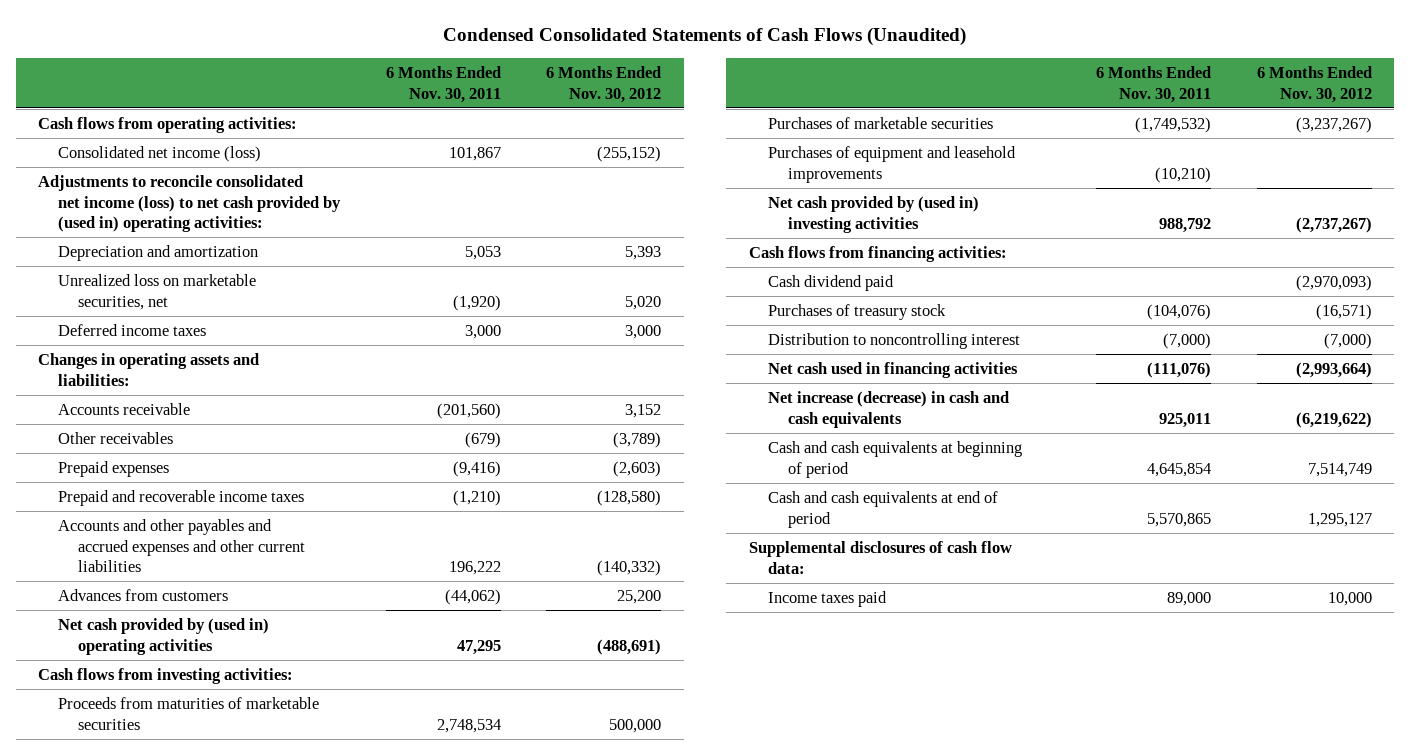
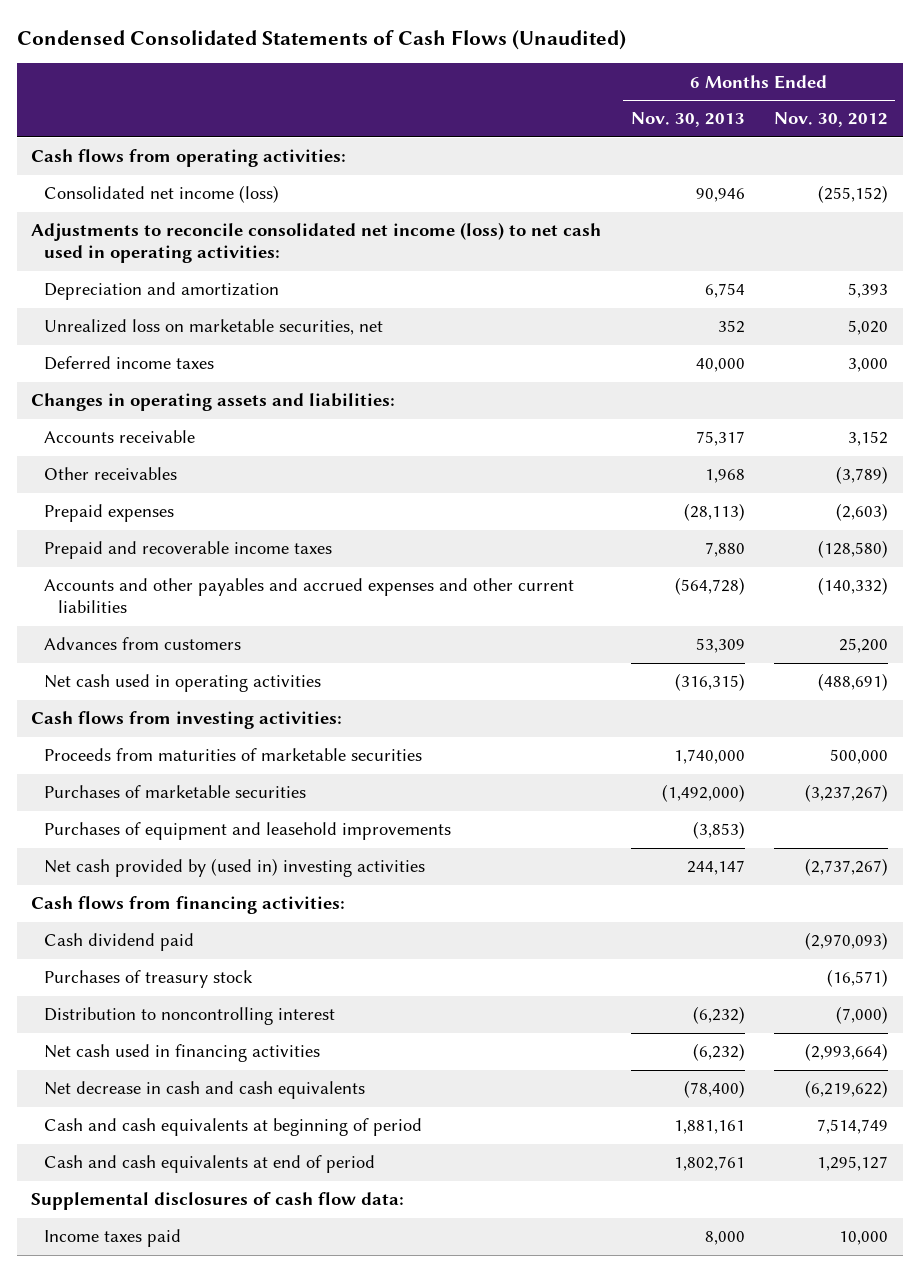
[385,66,501,103] 6 Months Ended Nov. 30, 2011 -> none
none -> [630,112,745,128] Nov. 30, 2013
[38,175,342,233] Adjustments to reconcile consolidated net income (loss) to net cash provided by (used in) operating activities: -> [31,222,602,264] Adjustments to reconcile consolidated net income (loss) to net cash used in operating activities:
[58,618,270,655] Net cash provided by (used in) operating activities -> [44,674,322,693] Net cash used in operating activities
[768,391,1010,428] Net increase (decrease) in cash and cash equivalents -> [44,1081,366,1100] Net decrease in cash and cash equivalents

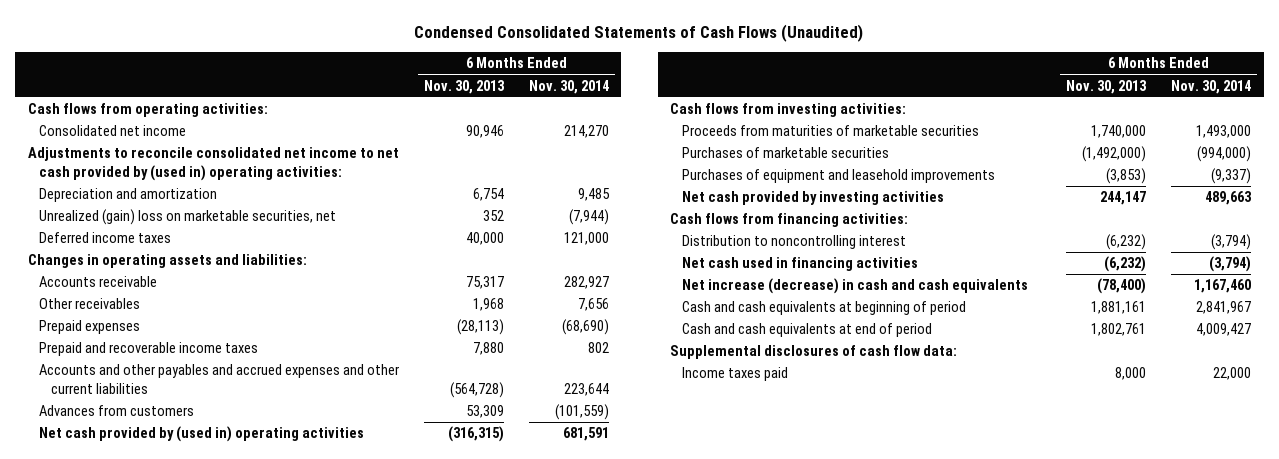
[773,112,888,128] Nov. 30, 2012 -> none
none -> [528,79,609,94] Nov. 30, 2014
[44,185,280,204] Consolidated net income (loss) -> [39,125,187,137] Consolidated net income
[31,222,602,264] Adjustments to reconcile consolidated net income (loss) to net cash used in operating activities: -> [27,147,399,181] Adjustments to reconcile consolidated net income to net cash provided by (used in) operating activities:
[44,319,384,336] Unrealized loss on marketable securities, net -> [39,209,337,226] Unrealized (gain) loss on marketable securities, net
[44,674,322,693] Net cash used in operating activities -> [39,426,365,443] Net cash provided by (used in) operating activities
[44,858,426,878] Net cash provided by (used in) investing activities -> [681,191,944,206] Net cash provided by investing activities
[44,933,195,952] Cash dividend paid -> none
[44,970,254,989] Purchases of treasury stock -> none
[44,1081,366,1100] Net decrease in cash and cash equivalents -> [681,278,1028,295] Net increase (decrease) in cash and cash equivalents

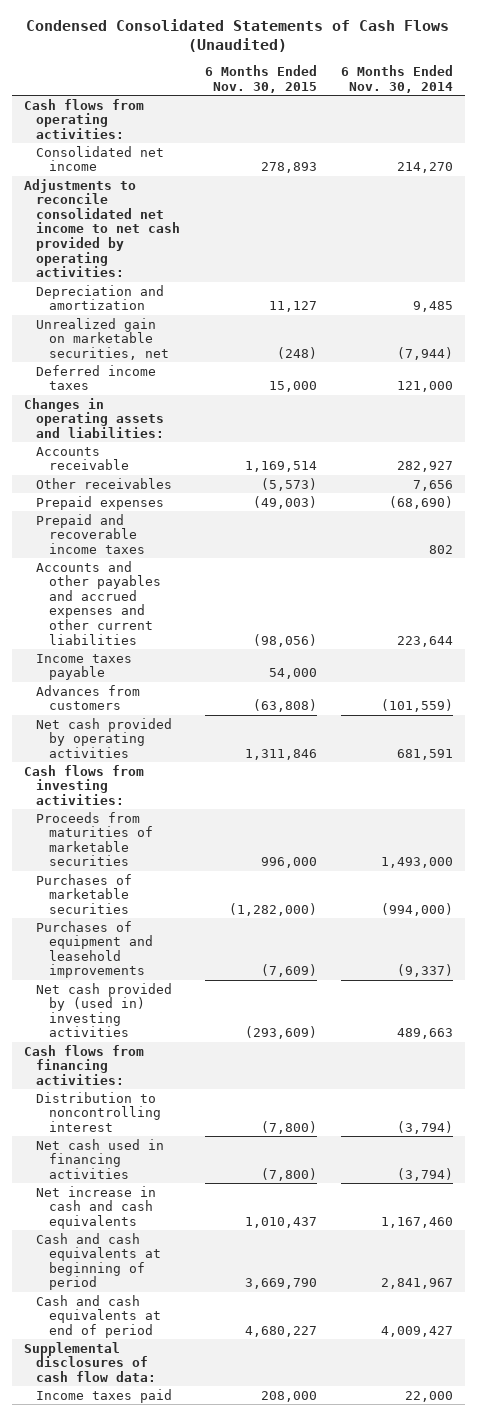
[424,79,506,94] Nov. 30, 2013 -> none
none -> [204,65,317,93] 6 Months Ended Nov. 30, 2015
[27,147,399,181] Adjustments to reconcile consolidated net income to net cash provided by (used in) operating activities: -> [23,178,181,278] Adjustments to reconcile consolidated net income to net cash provided by operating activities:
[39,209,337,226] Unrealized (gain) loss on marketable securities, net -> [36,317,169,360] Unrealized gain on marketable securities, net
none -> [36,653,133,681] Income taxes payable
[39,426,365,443] Net cash provided by (used in) operating activities -> [36,717,173,758] Net cash provided by operating activities
[681,191,944,206] Net cash provided by investing activities -> [36,982,173,1038] Net cash provided by (used in) investing activities
[681,278,1028,295] Net increase (decrease) in cash and cash equivalents -> [36,1185,157,1229] Net increase in cash and cash equivalents

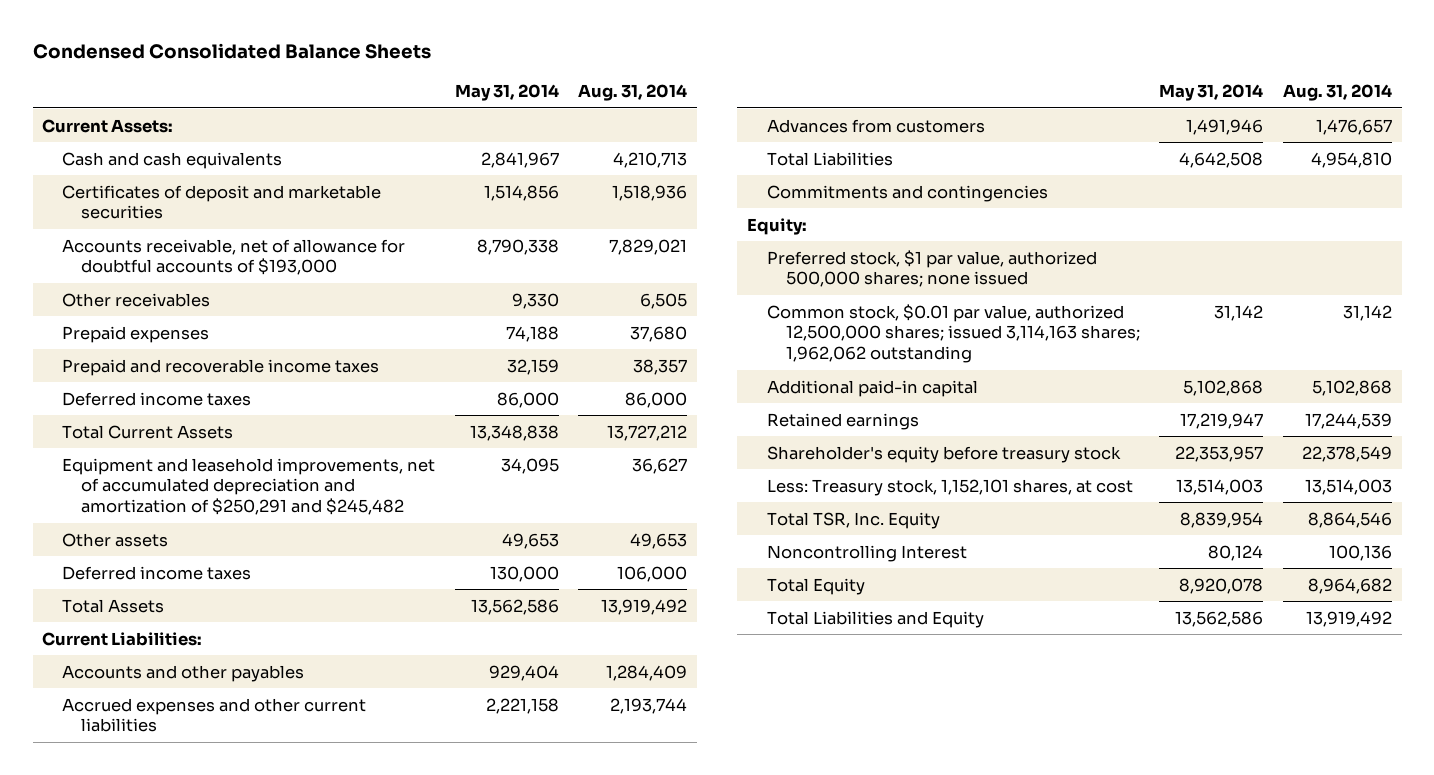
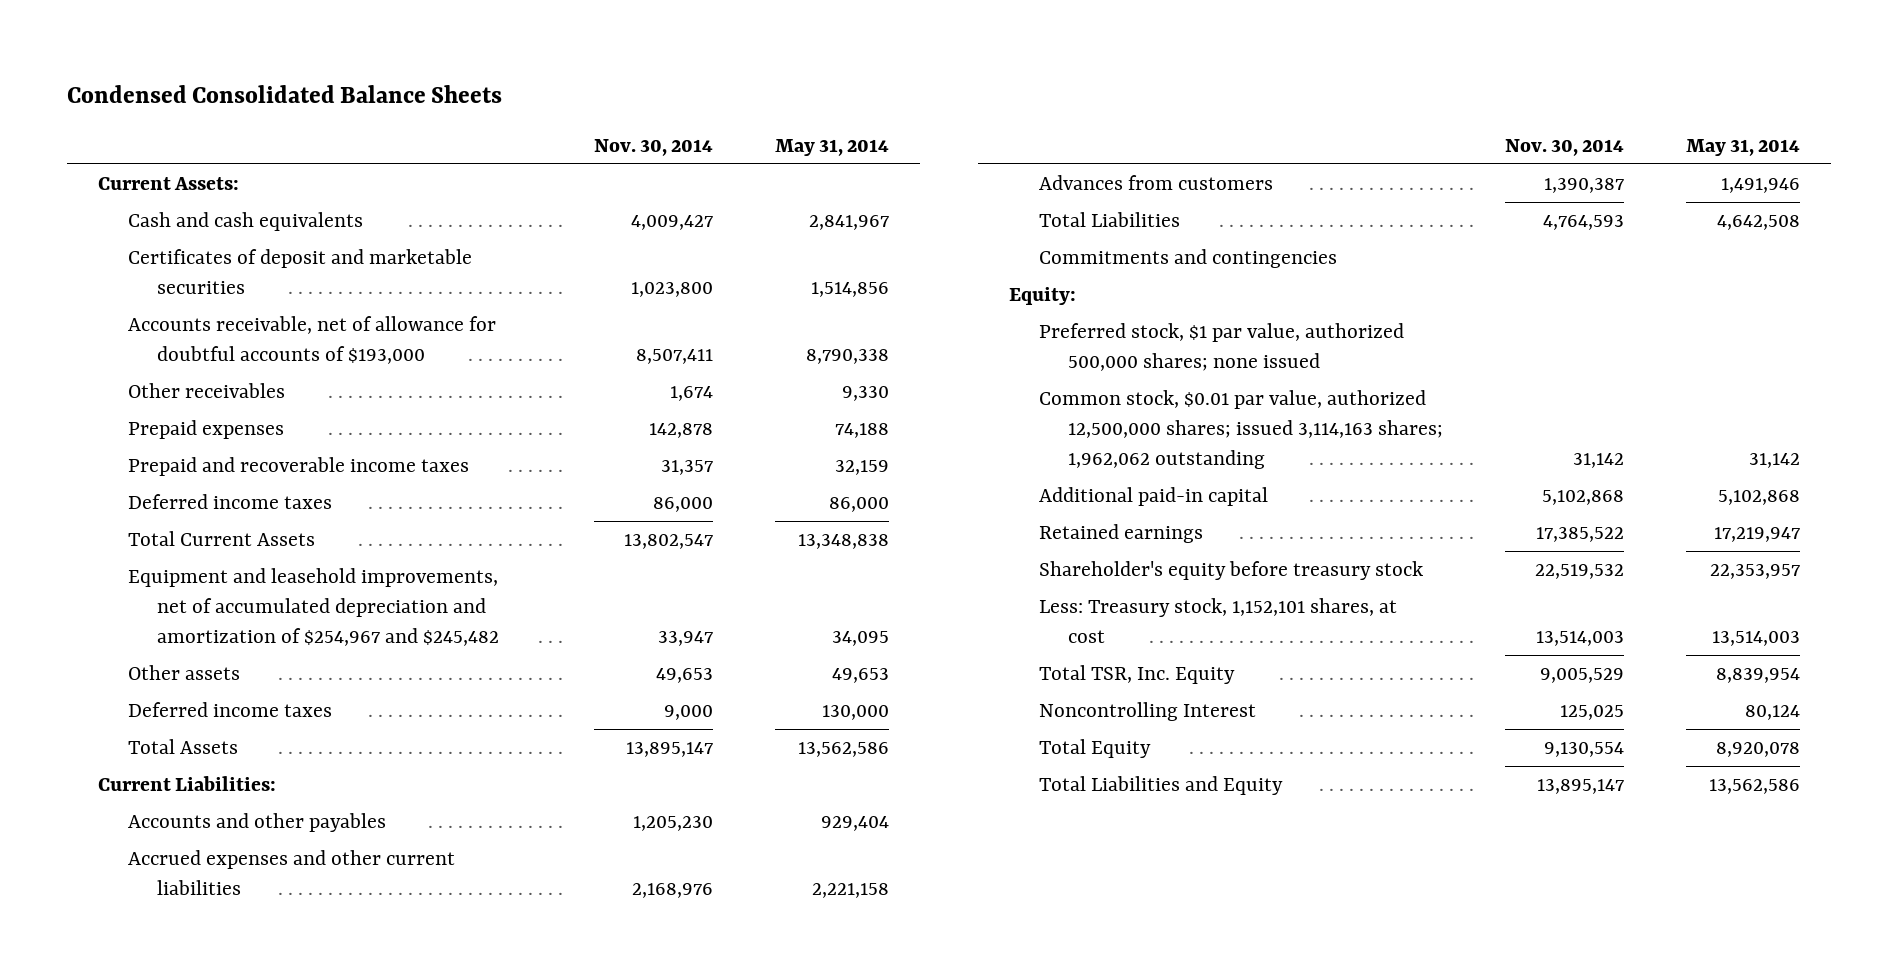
[578,83,688,101] Aug. 31, 2014 -> none
none -> [594,138,714,156] Nov. 30, 2014
[61,457,435,516] Equipment and leasehold improvements, net of accumulated depreciation and amortization of $250,291 and $245,482 -> [127,568,500,647] Equipment and leasehold improvements, net of accumulated depreciation and amortization of $254,967 and $245,482

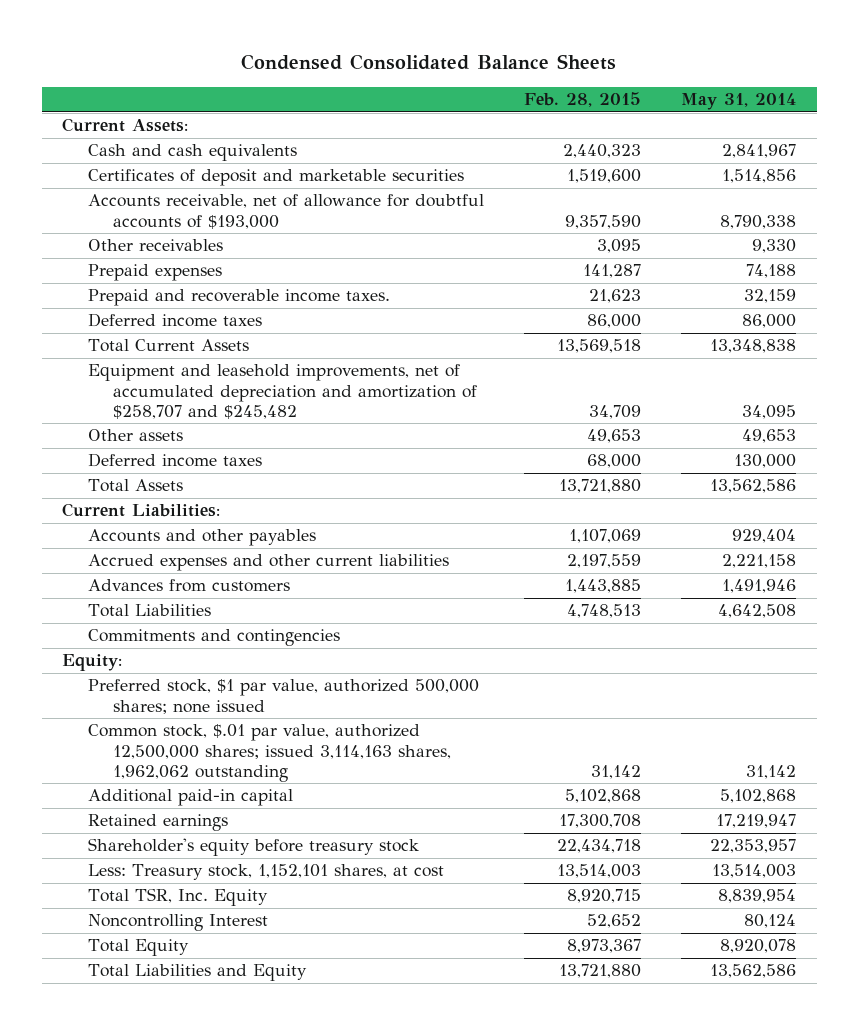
[594,138,714,156] Nov. 30, 2014 -> none
none -> [524,92,642,108] Feb. 28, 2015
[127,457,469,477] Prepaid and recoverable income taxes -> [87,289,390,307] Prepaid and recoverable income taxes.
[127,568,500,647] Equipment and leasehold improvements, net of accumulated depreciation and amortization of $254,967 and $245,482 -> [87,364,478,420] Equipment and leasehold improvements, net of accumulated depreciation and amortization of $258,707 and $245,482
[1038,390,1444,470] Common stock, $0.01 par value, authorized 12,500,000 shares; issued 3,114,163 shares; 1,962,062 outstanding -> [87,724,452,783] Common stock, $.01 par value, authorized 12,500,000 shares; issued 3,114,163 shares, 1,962,062 outstanding

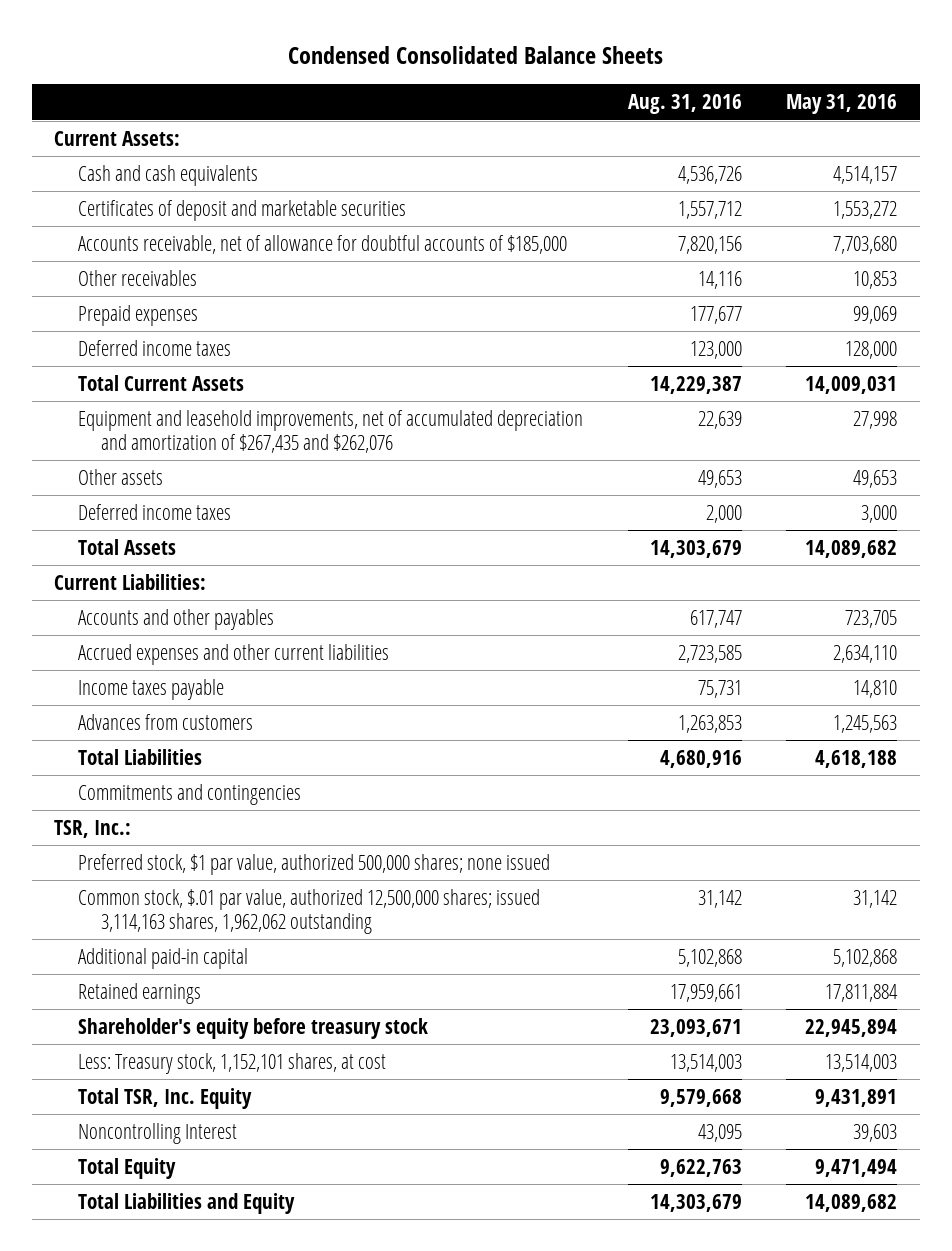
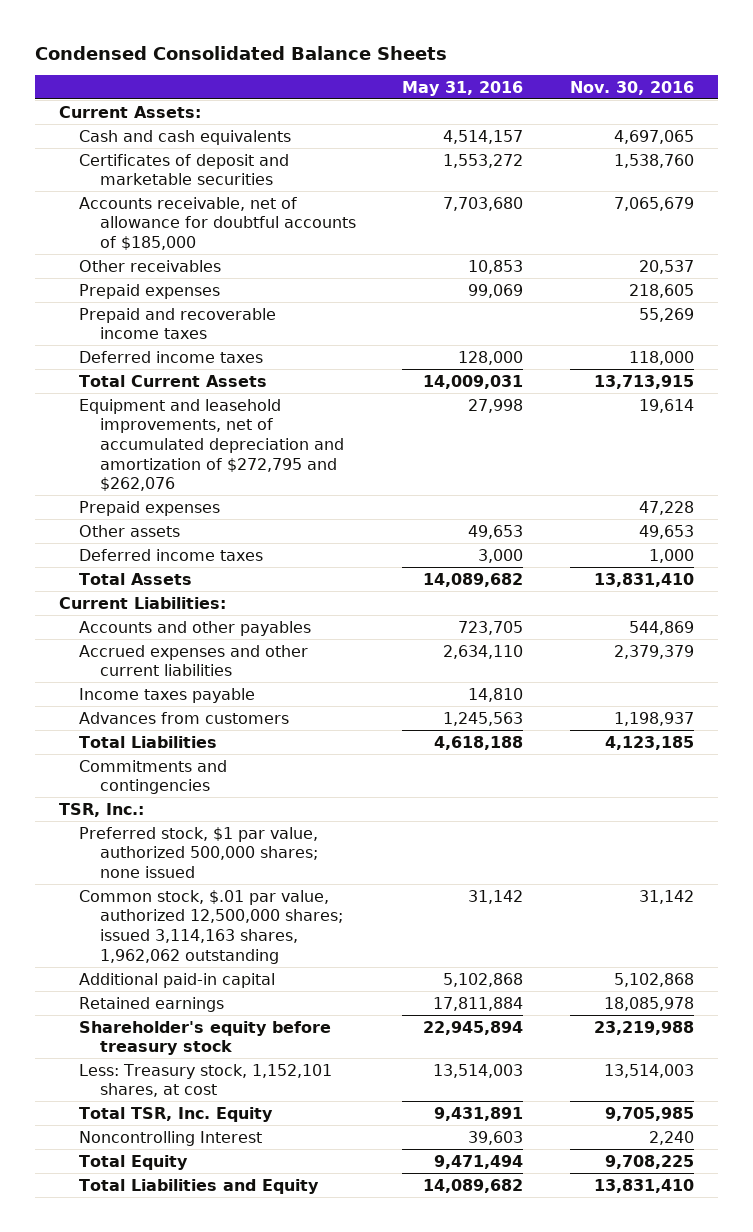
[627,94,742,115] Aug. 31, 2016 -> none
none -> [570,80,695,95] Nov. 30, 2016
none -> [79,307,277,340] Prepaid and recoverable income taxes
[77,409,583,453] Equipment and leasehold improvements, net of accumulated depreciation and amortization of $267,435 and $262,076 -> [79,398,344,492] Equipment and leasehold improvements, net of accumulated depreciation and amortization of $272,795 and $262,076
none -> [79,500,221,516] Prepaid expenses

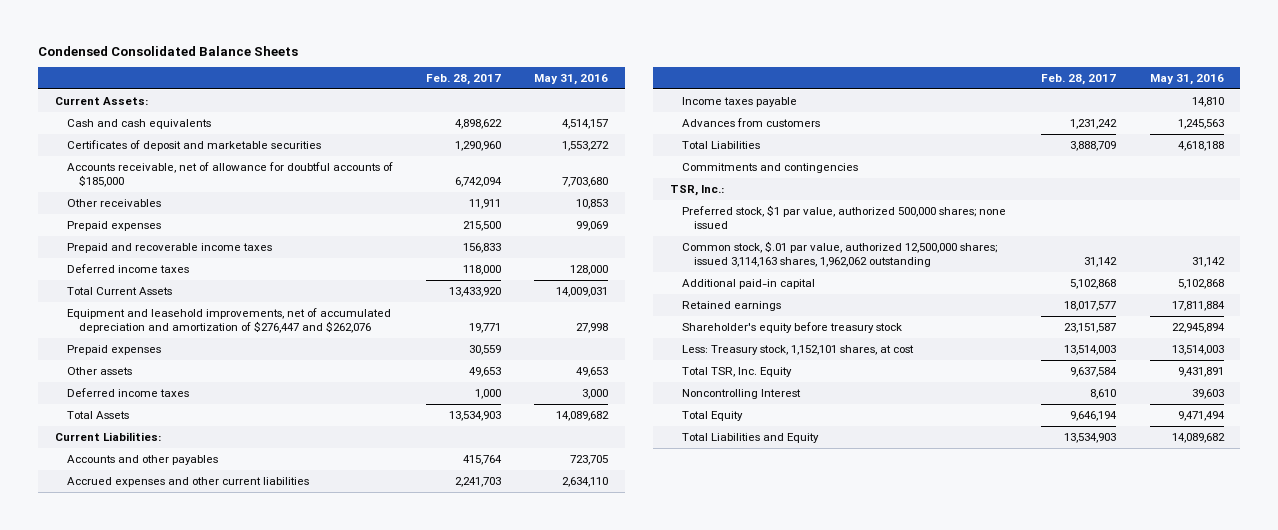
[570,80,695,95] Nov. 30, 2016 -> none
none -> [426,73,502,85] Feb. 28, 2017
[79,398,344,492] Equipment and leasehold improvements, net of accumulated depreciation and amortization of $272,795 and $262,076 -> [66,307,391,334] Equipment and leasehold improvements, net of accumulated depreciation and amortization of $276,447 and $262,076

